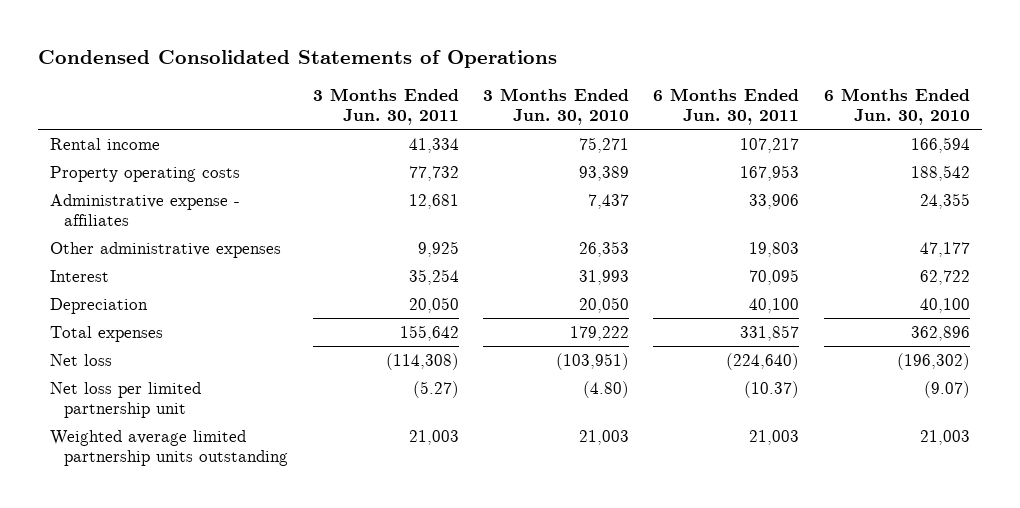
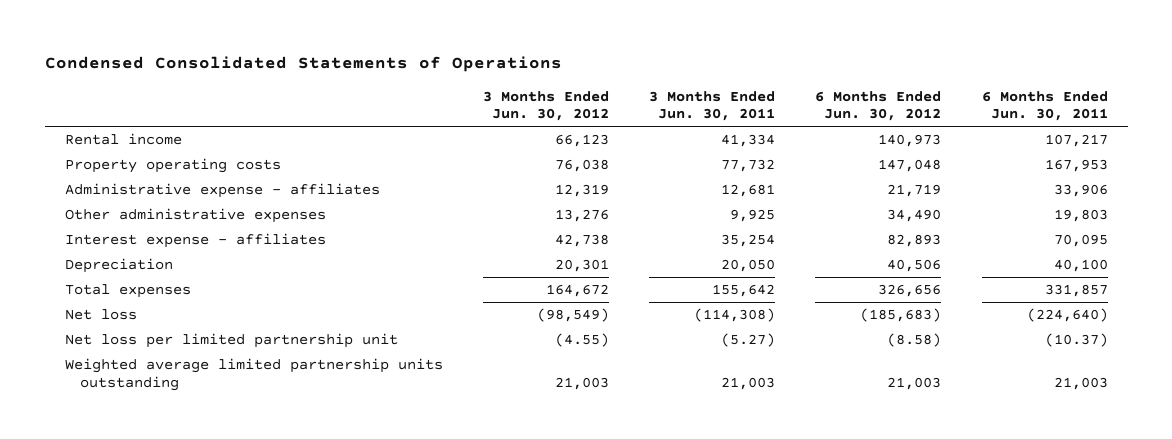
[483,87,630,126] 3 Months Ended Jun. 30, 2010 -> none
[823,87,970,126] 6 Months Ended Jun. 30, 2010 -> none
none -> [482,90,609,122] 3 Months Ended Jun. 30, 2012
none -> [815,90,942,122] 6 Months Ended Jun. 30, 2012
[49,269,109,282] Interest -> [64,232,326,248] Interest expense - affiliates

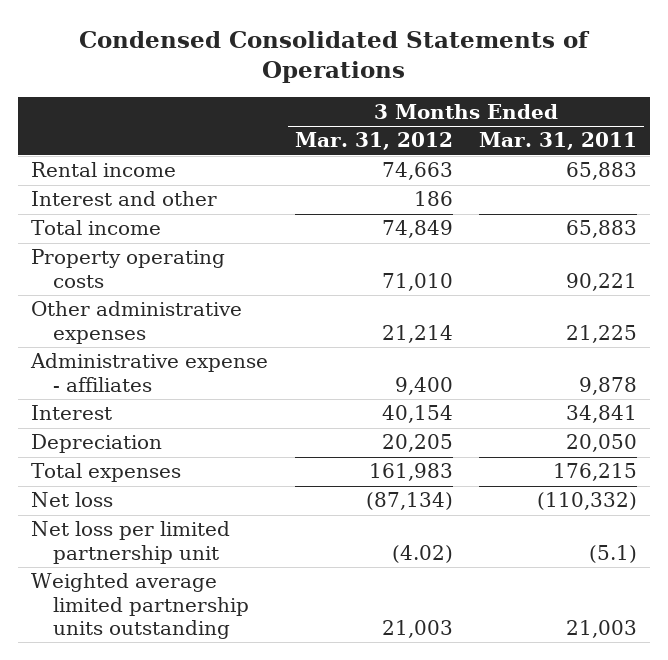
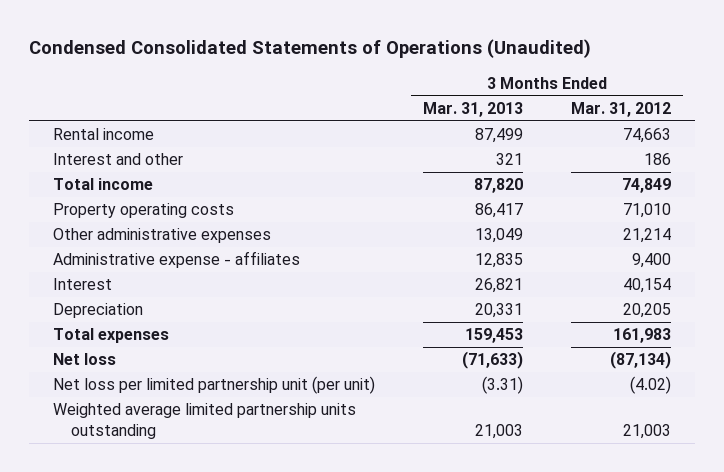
[79,30,591,84] Condensed Consolidated Statements of Operations -> [29,39,592,59] Condensed Consolidated Statements of Operations (Unaudited)
[479,132,638,151] Mar. 31, 2011 -> none
none -> [422,101,523,117] Mar. 31, 2013
[31,521,231,564] Net loss per limited partnership unit -> [53,376,376,395] Net loss per limited partnership unit (per unit)

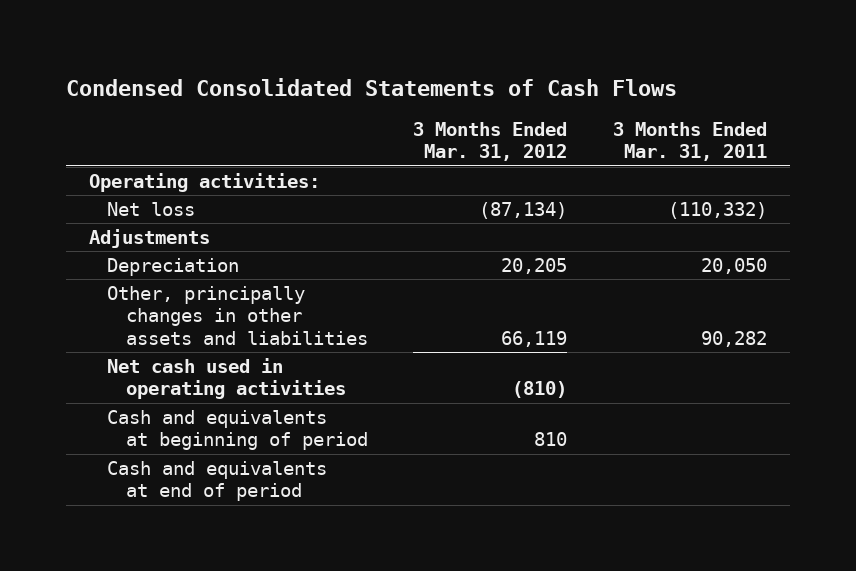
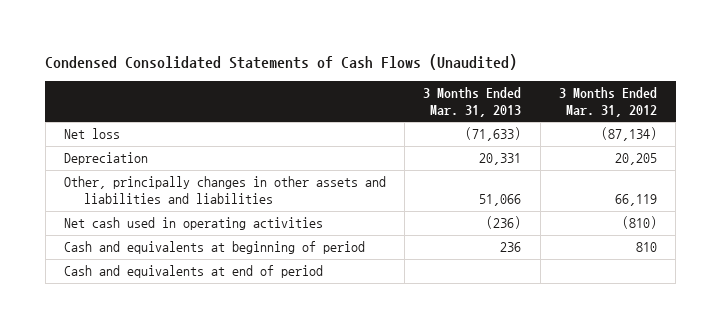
[66,77,678,96] Condensed Consolidated Statements of Cash Flows -> [45,53,518,70] Condensed Consolidated Statements of Cash Flows (Unaudited)
[613,122,768,162] 3 Months Ended Mar. 31, 2011 -> none
none -> [423,86,522,117] 3 Months Ended Mar. 31, 2013
[88,173,320,193] Operating activities: -> none
[88,229,210,249] Adjustments -> none
[107,286,368,345] Other, principally changes in other assets and liabilities -> [63,176,386,205] Other, principally changes in other assets and liabilities and liabilities

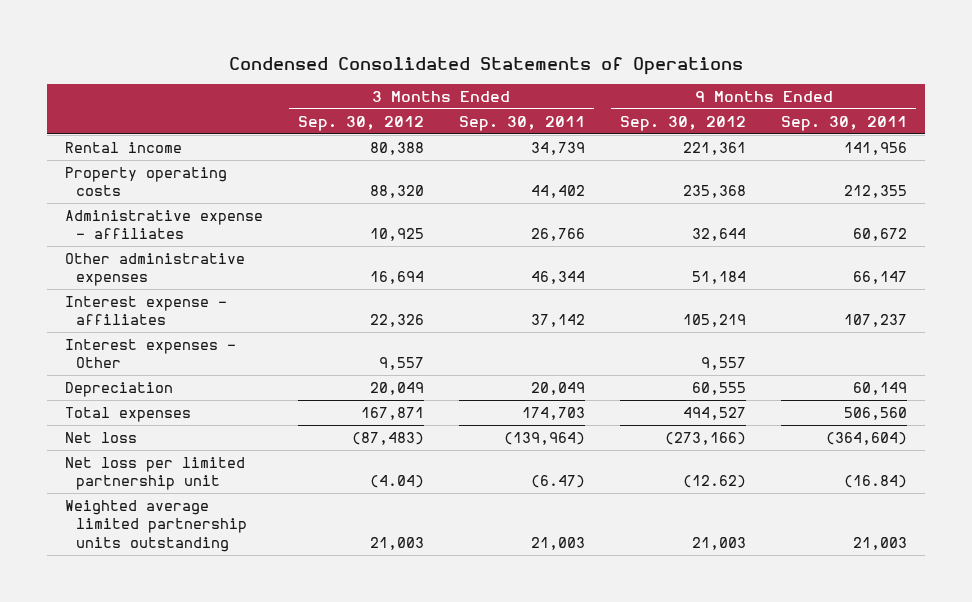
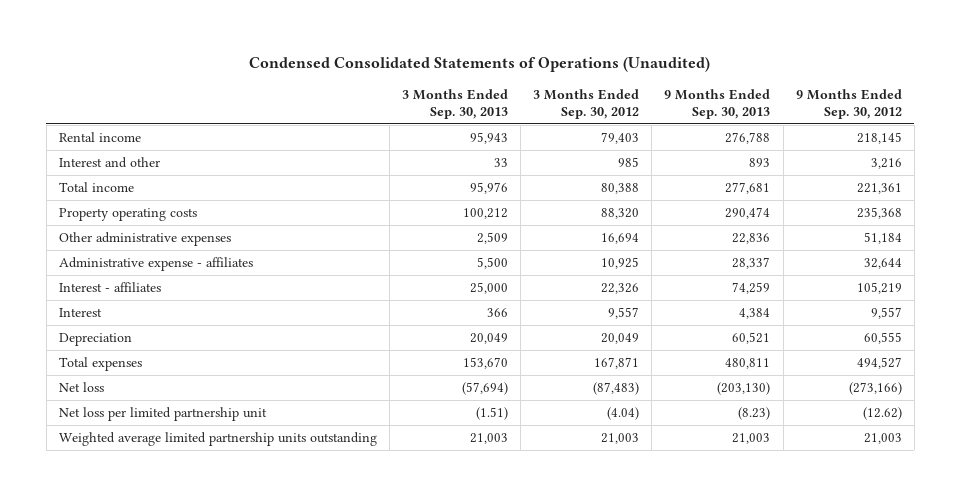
[229,56,744,75] Condensed Consolidated Statements of Operations -> [249,56,711,72] Condensed Consolidated Statements of Operations (Unaudited)
[459,115,586,131] Sep. 30, 2011 -> none
[781,115,908,131] Sep. 30, 2011 -> none
none -> [401,88,508,119] 3 Months Ended Sep. 30, 2013
none -> [664,88,771,119] 9 Months Ended Sep. 30, 2013
[369,141,424,155] 80,388 -> [601,132,640,145] 79,403
[683,141,747,155] 221,361 -> [856,132,902,145] 218,145
none -> [58,157,160,169] Interest and other
none -> [58,182,134,193] Total income
[64,338,236,369] Interest expenses - Other -> none
[64,209,263,240] Administrative expense - affiliates -> [58,257,253,272] Administrative expense - affiliates
none -> [58,282,161,293] Interest - affiliates
[64,295,227,326] Interest expense - affiliates -> [58,308,102,318] Interest
[369,314,424,328] 22,326 -> [608,307,640,320] 9,557
[683,314,747,328] 105,219 -> [870,307,902,320] 9,557

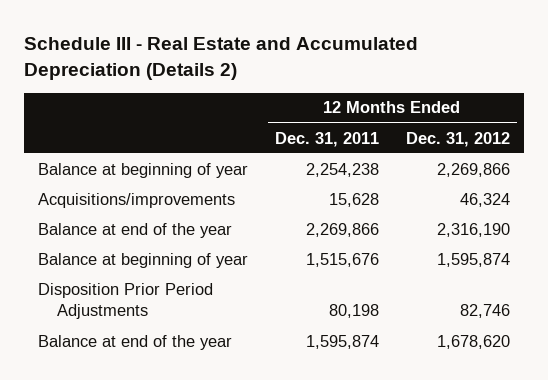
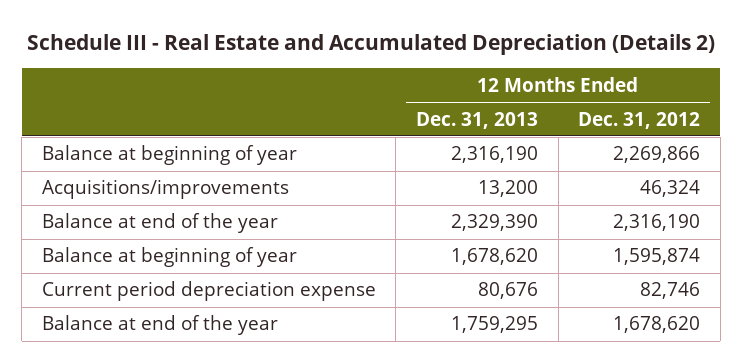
[274,131,379,147] Dec. 31, 2011 -> none
none -> [415,111,538,129] Dec. 31, 2013
[37,282,213,320] Disposition Prior Period Adjustments -> [41,281,376,302] Current period depreciation expense

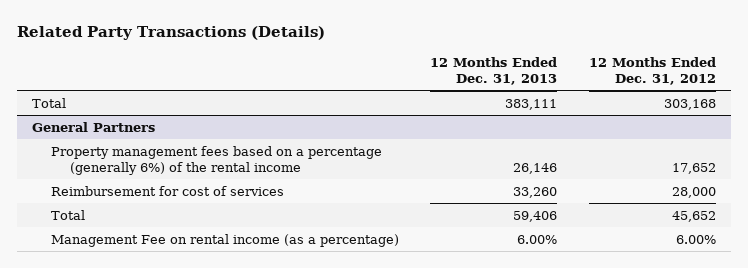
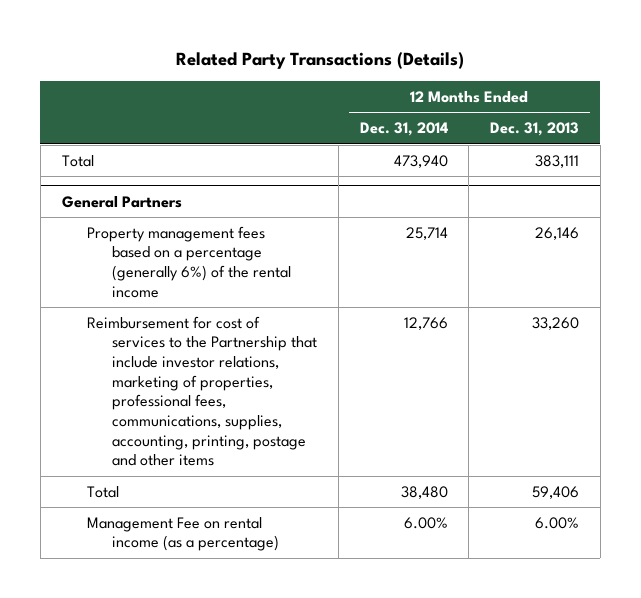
[588,56,716,86] 12 Months Ended Dec. 31, 2012 -> none
none -> [359,122,448,137] Dec. 31, 2014
[51,185,285,196] Reimbursement for cost of services -> [86,315,318,467] Reimbursement for cost of services to the Partnership that include investor relations, marketing of properties, professional fees, communications, supplies, accounting, printing, postage and other items

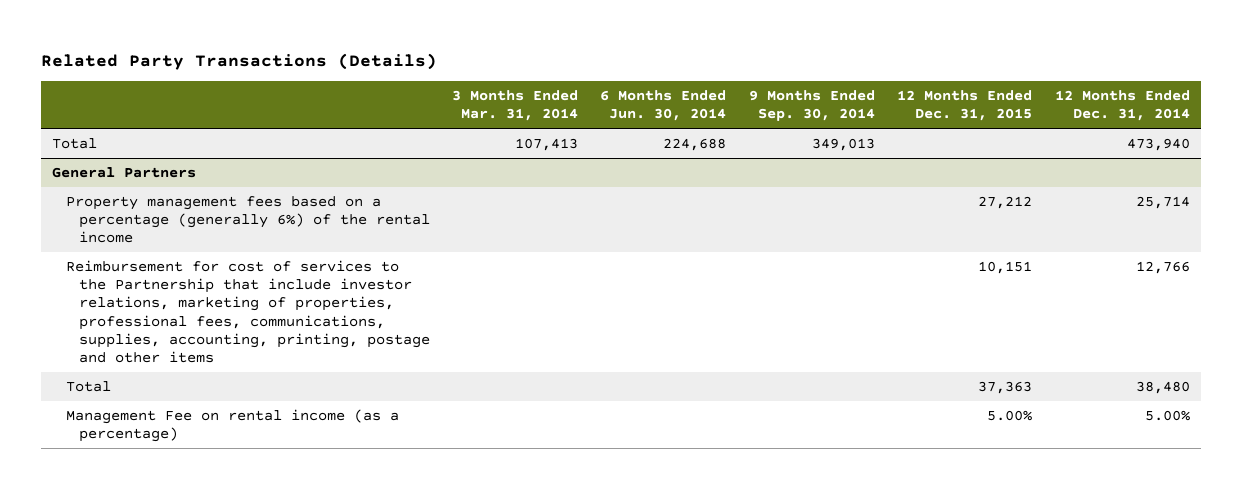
[490,122,580,137] Dec. 31, 2013 -> none
none -> [452,90,579,122] 3 Months Ended Mar. 31, 2014
none -> [600,90,727,122] 6 Months Ended Jun. 30, 2014
none -> [748,90,875,122] 9 Months Ended Sep. 30, 2014
none -> [897,90,1033,122] 12 Months Ended Dec. 31, 2015
[403,516,448,529] 6.00% -> [1144,409,1190,421] 5.00%

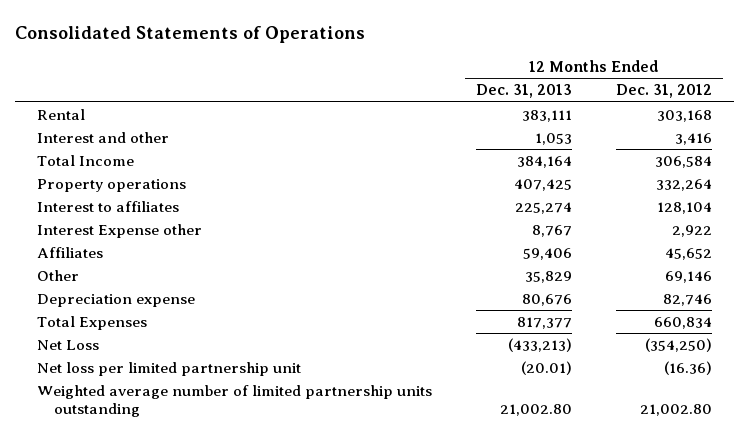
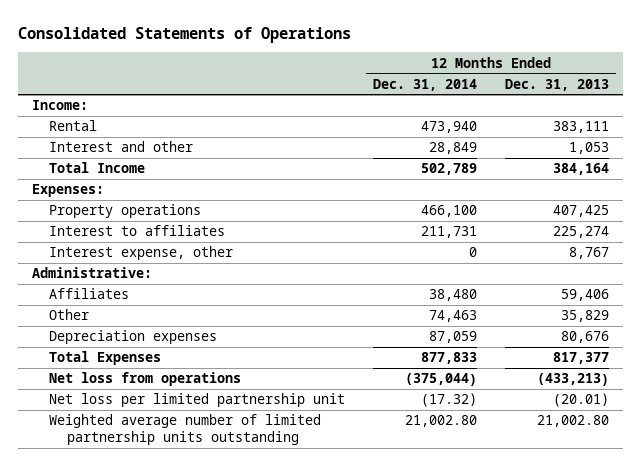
[616,84,713,99] Dec. 31, 2012 -> none
none -> [373,78,478,91] Dec. 31, 2014
none -> [31,100,88,111] Income:
none -> [31,184,104,198] Expenses:
[37,224,203,239] Interest Expense other -> [49,246,234,261] Interest expense, other
none -> [31,267,152,279] Administrative:
[37,294,196,308] Depreciation expense -> [49,330,218,345] Depreciation expenses
[37,340,100,351] Net Loss -> [49,372,242,387] Net loss from operations

